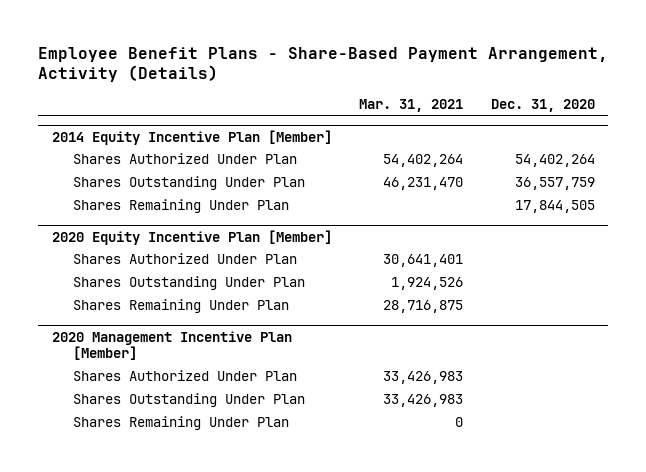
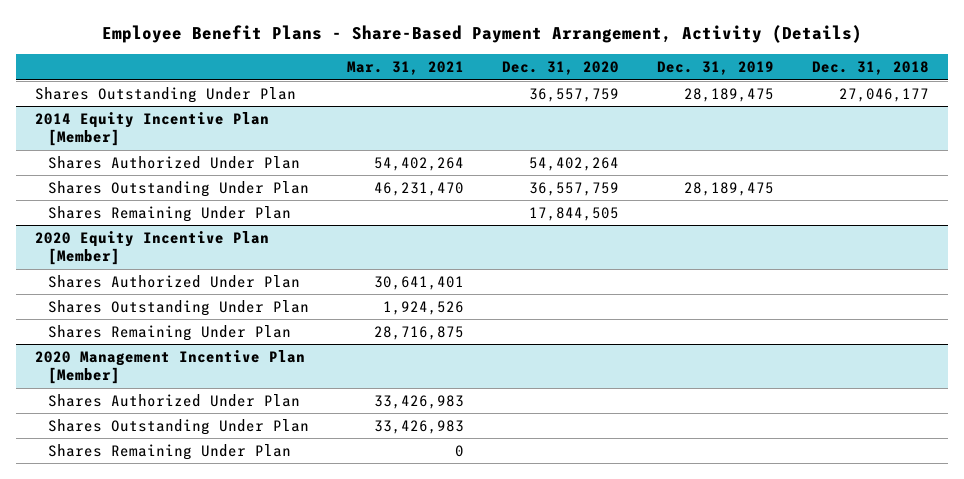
none -> [656,61,774,76] Dec. 31, 2019
none -> [811,61,929,76] Dec. 31, 2018
none -> [35,86,297,103] Shares Outstanding Under Plan

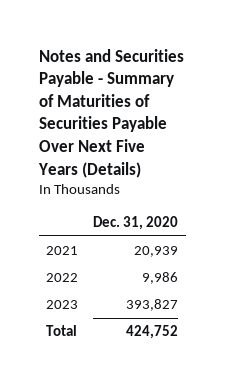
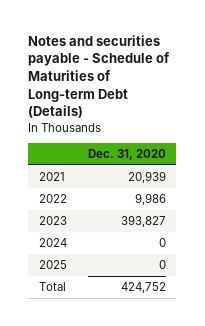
[38,48,185,178] Notes and Securities Payable - Summary of Maturities of Securities Payable Over Next Five Years (Details) -> [28,34,171,119] Notes and securities payable - Schedule of Maturities of Long-term Debt (Details)
none -> [38,237,67,247] 2024
none -> [38,259,67,269] 2025

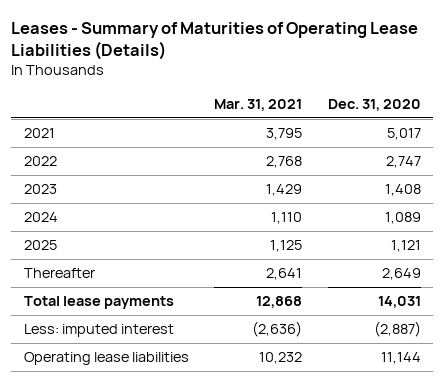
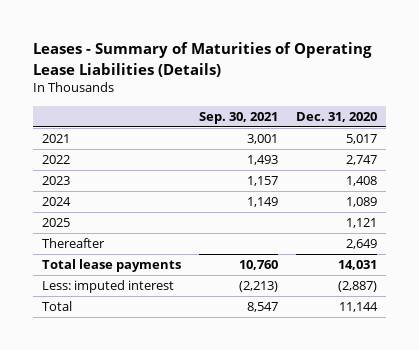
[214,98,303,111] Mar. 31, 2021 -> none
none -> [199,111,279,124] Sep. 30, 2021
[24,352,190,366] Operating lease liabilities -> [42,301,73,312] Total

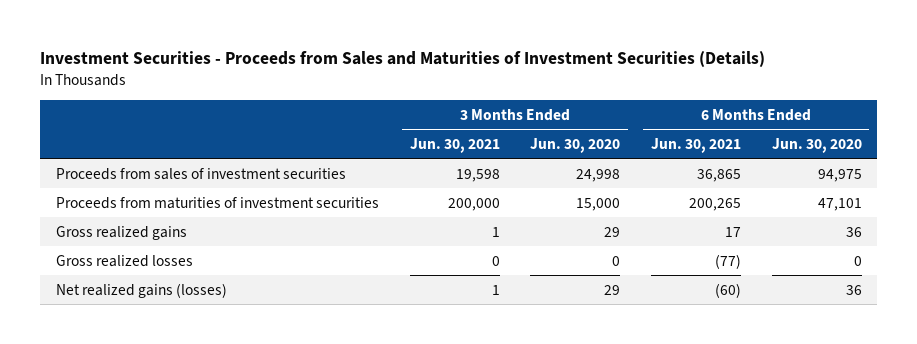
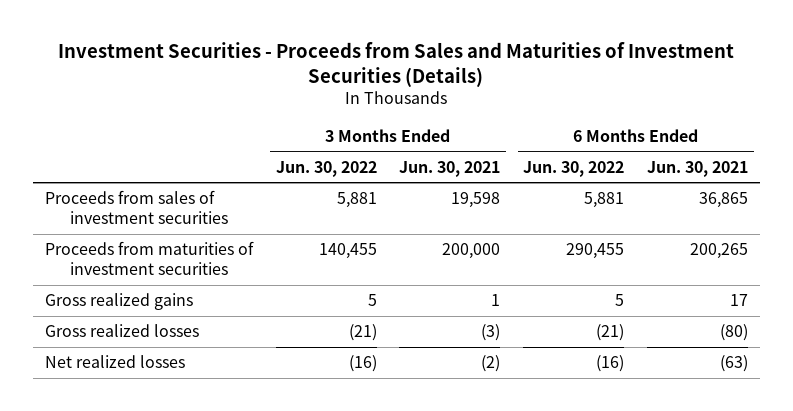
[530,137,621,153] Jun. 30, 2020 -> none
[771,137,862,153] Jun. 30, 2020 -> none
none -> [275,160,377,177] Jun. 30, 2022
none -> [523,160,625,177] Jun. 30, 2022
[491,255,500,266] 0 -> [481,324,501,342] (3)
[714,253,741,269] (77) -> [720,324,749,342] (80)
[55,282,227,298] Net realized gains (losses) -> [44,355,185,369] Net realized losses
[491,284,500,295] 1 -> [481,355,501,373] (2)
[714,282,741,298] (60) -> [720,355,749,373] (63)

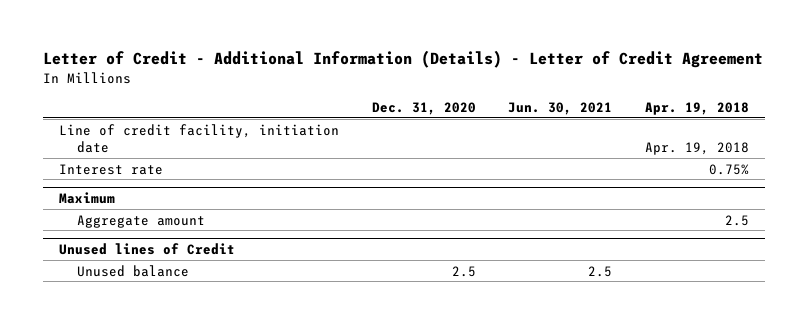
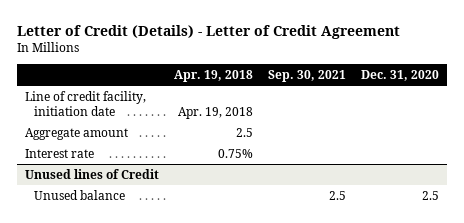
[42,50,763,69] Letter of Credit - Additional Information (Details) - Letter of Credit Agreement -> [17,24,401,39] Letter of Credit (Details) - Letter of Credit Agreement
[508,101,613,115] Jun. 30, 2021 -> none
none -> [267,70,346,83] Sep. 30, 2021
[59,192,116,205] Maximum -> none
[59,163,164,175] Interest rate -> [24,148,94,158] Interest rate

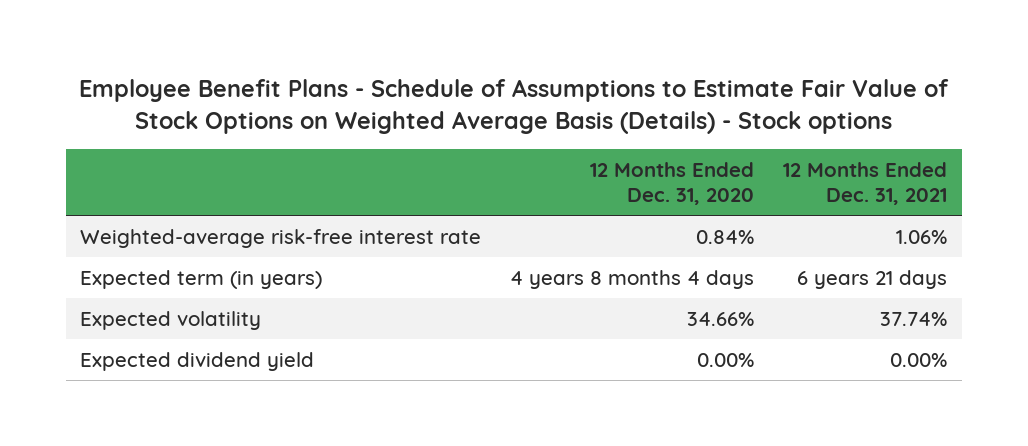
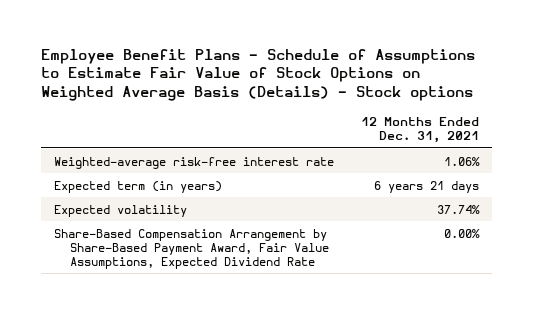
[590,162,755,206] 12 Months Ended Dec. 31, 2020 -> none
[80,351,315,371] Expected dividend yield -> [54,228,329,270] Share-Based Compensation Arrangement by Share-Based Payment Award, Fair Value Assumptions, Expected Dividend Rate

